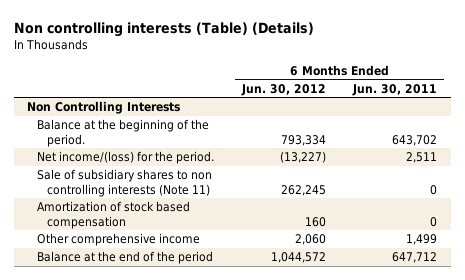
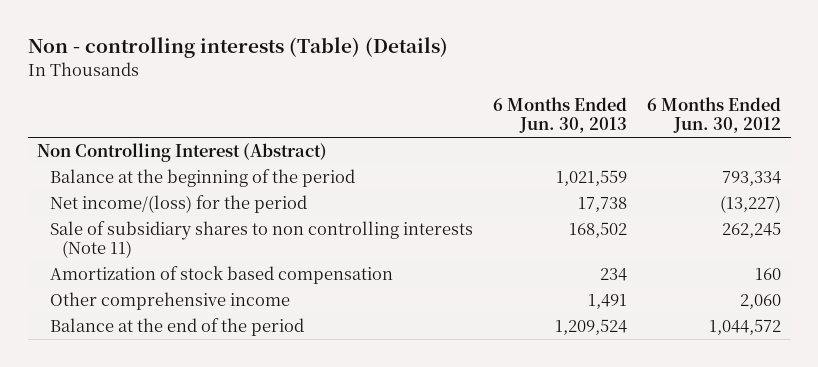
[13,21,314,37] Non controlling interests (Table) (Details) -> [27,37,448,59] Non - controlling interests (Table) (Details)
[352,83,438,96] Jun. 30, 2011 -> none
none -> [492,97,627,134] 6 Months Ended Jun. 30, 2013
[27,101,181,115] Non Controlling Interests -> [37,143,328,163] Non Controlling Interest (Abstract)
[37,119,210,147] Balance at the beginning of the period. -> [49,169,355,188] Balance at the beginning of the period
[37,151,215,165] Net income/(loss) for the period. -> [49,195,307,214] Net income/(loss) for the period

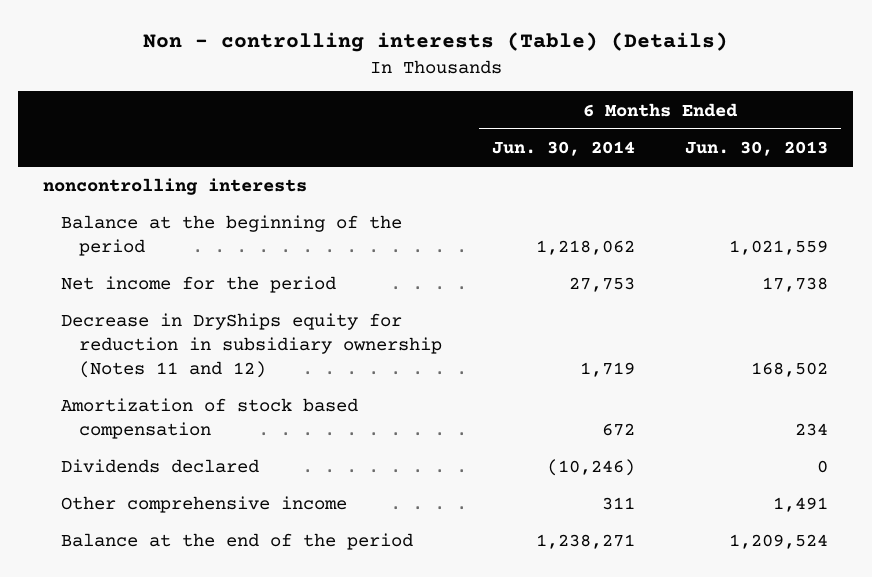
[646,97,781,134] 6 Months Ended Jun. 30, 2012 -> none
none -> [491,141,635,157] Jun. 30, 2014
[37,143,328,163] Non Controlling Interest (Abstract) -> none
none -> [43,178,308,196] noncontrolling interests
[49,195,307,214] Net income/(loss) for the period -> [60,276,336,294] Net income for the period
[49,221,473,259] Sale of subsidiary shares to non controlling interests (Note 11) -> [60,313,442,378] Decrease in DryShips equity for reduction in subsidiary ownership (Notes 11 and 12)
none -> [60,459,259,474] Dividends declared

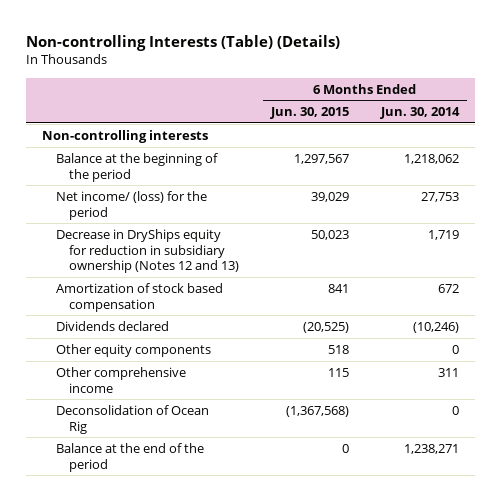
[142,32,728,53] Non - controlling interests (Table) (Details) -> [26,34,341,51] Non-controlling Interests (Table) (Details)
[685,141,829,157] Jun. 30, 2013 -> none
none -> [269,107,349,120] Jun. 30, 2015
[43,178,308,196] noncontrolling interests -> [42,129,209,143] Non-controlling interests
[60,276,336,294] Net income for the period -> [55,190,207,220] Net income/ (loss) for the period
[60,313,442,378] Decrease in DryShips equity for reduction in subsidiary ownership (Notes 11 and 12) -> [55,228,239,274] Decrease in DryShips equity for reduction in subsidiary ownership (Notes 12 and 13)
none -> [55,343,211,357] Other equity components
none -> [55,404,209,434] Deconsolidation of Ocean Rig

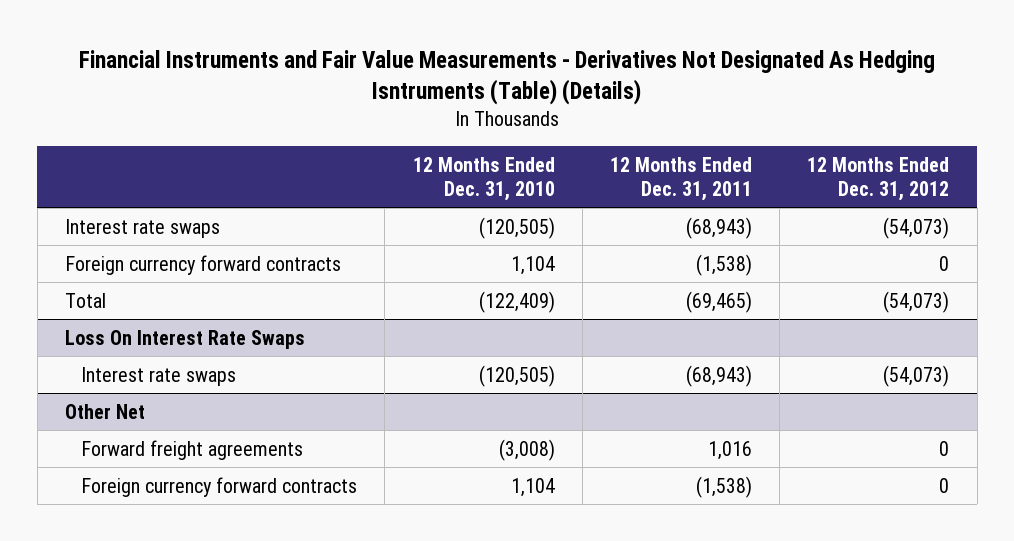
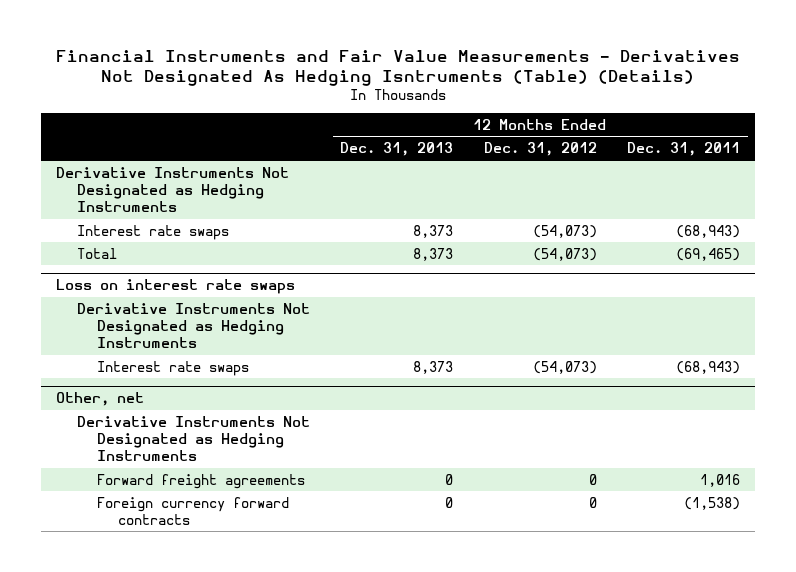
[412,157,555,201] 12 Months Ended Dec. 31, 2010 -> none
none -> [340,142,454,157] Dec. 31, 2013
none -> [56,166,290,213] Derivative Instruments Not Designated as Hedging Instruments
[64,254,341,275] Foreign currency forward contracts -> none
[64,329,305,349] Loss On Interest Rate Swaps -> [56,279,296,295] Loss on interest rate swaps
none -> [76,302,310,349] Derivative Instruments Not Designated as Hedging Instruments
[64,403,145,419] Other Net -> [56,392,145,407] Other, net
none -> [76,415,310,462] Derivative Instruments Not Designated as Hedging Instruments

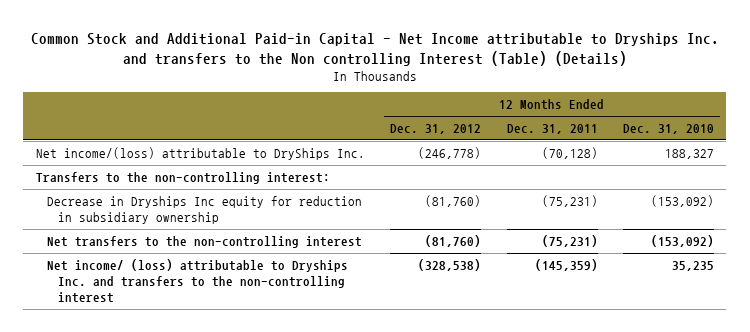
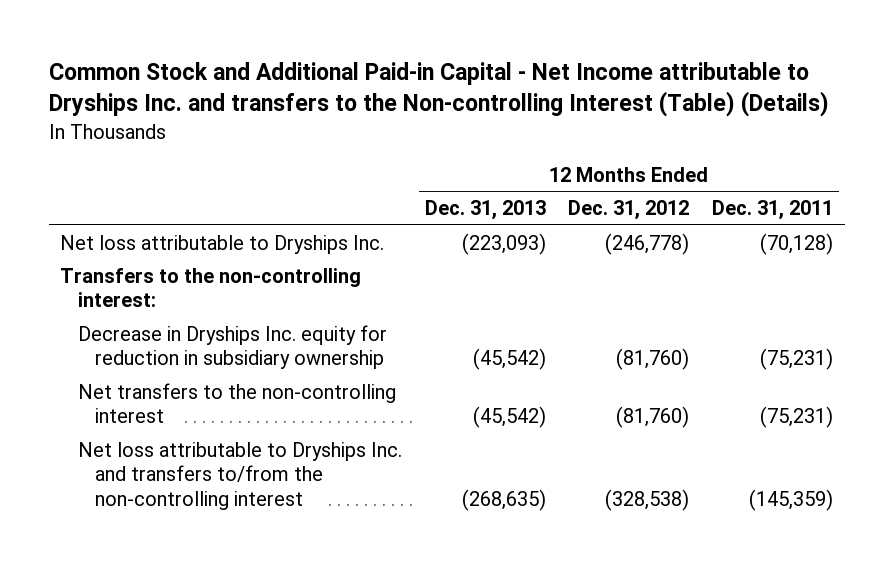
[30,33,719,66] Common Stock and Additional Paid-in Capital - Net Income attributable to Dryships Inc. and transfers to the Non controlling Interest (Table) (Details) -> [48,62,829,118] Common Stock and Additional Paid-in Capital - Net Income attributable to Dryships Inc. and transfers to the Non-controlling Interest (Table) (Details)
[622,123,714,134] Dec. 31, 2010 -> none
none -> [424,200,546,221] Dec. 31, 2013
[36,146,366,160] Net income/(loss) attributable to DryShips Inc. -> [60,234,385,254] Net loss attributable to Dryships Inc.
[47,195,363,225] Decrease in Dryships Inc equity for reduction in subsidiary ownership -> [77,324,387,370] Decrease in Dryships Inc. equity for reduction in subsidiary ownership
[47,258,349,304] Net income/ (loss) attributable to Dryships Inc. and transfers to the non-controlling interest -> [77,441,402,511] Net loss attributable to Dryships Inc. and transfers to/from the non-controlling interest

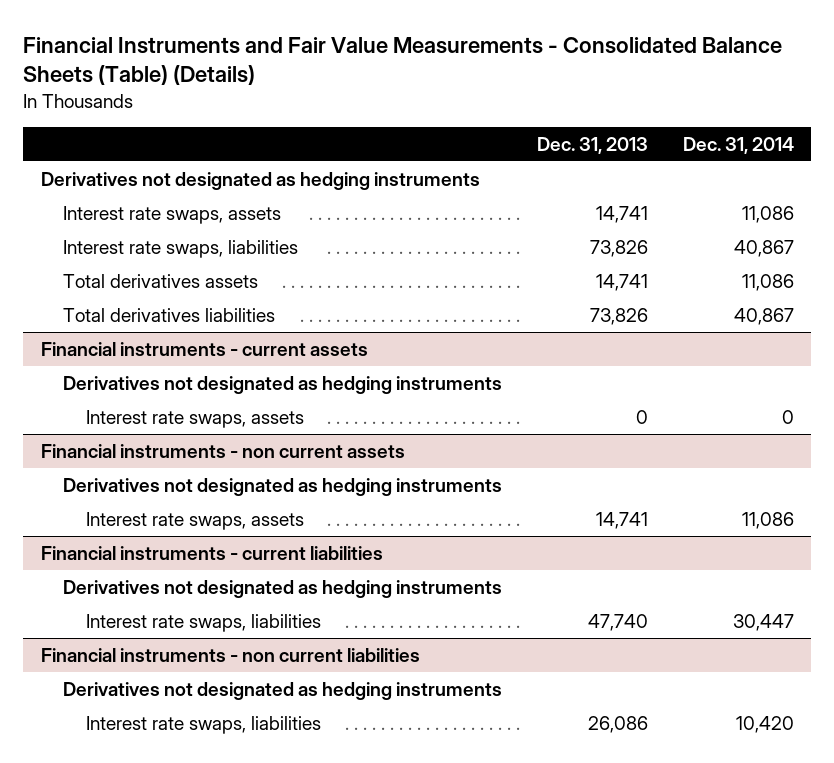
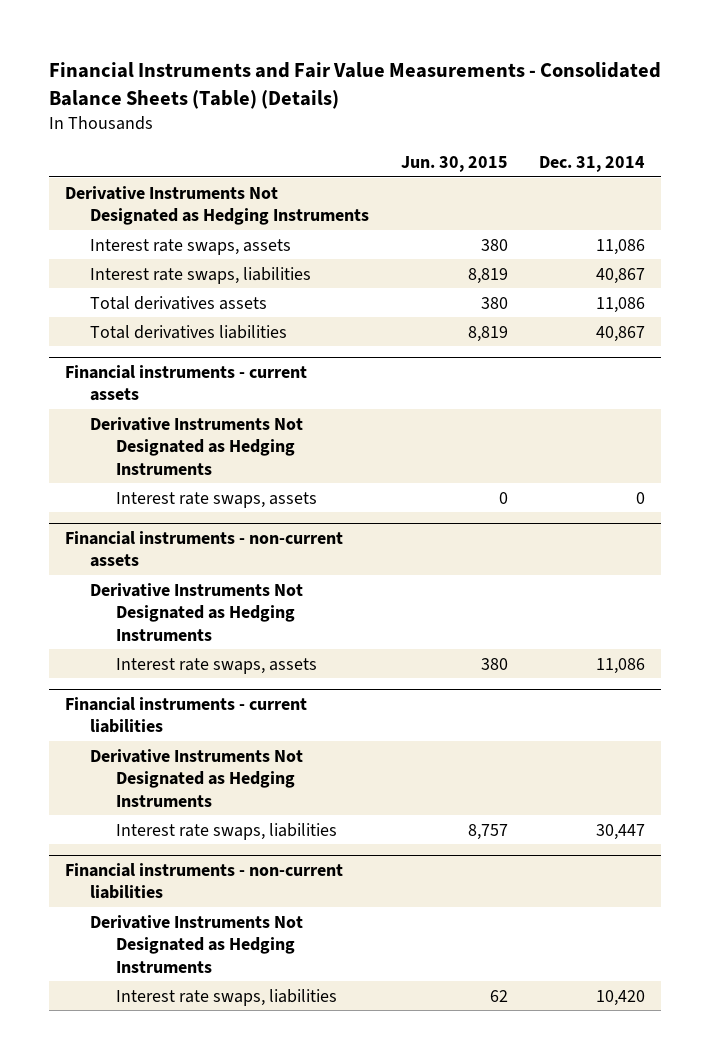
[537,136,649,154] Dec. 31, 2013 -> none
none -> [400,155,508,172] Jun. 30, 2015
[40,171,480,190] Derivatives not designated as hedging instruments -> [64,185,370,226] Derivative Instruments Not Designated as Hedging Instruments
[63,375,503,394] Derivatives not designated as hedging instruments -> [90,416,304,475] Derivative Instruments Not Designated as Hedging Instruments
[40,443,405,458] Financial instruments - non current assets -> [64,530,343,568] Financial instruments - non-current assets
[63,477,503,496] Derivatives not designated as hedging instruments -> [90,582,304,641] Derivative Instruments Not Designated as Hedging Instruments
[63,579,503,598] Derivatives not designated as hedging instruments -> [90,748,304,807] Derivative Instruments Not Designated as Hedging Instruments
[40,647,420,662] Financial instruments - non current liabilities -> [64,862,343,900] Financial instruments - non-current liabilities
[63,681,503,700] Derivatives not designated as hedging instruments -> [90,914,304,973] Derivative Instruments Not Designated as Hedging Instruments

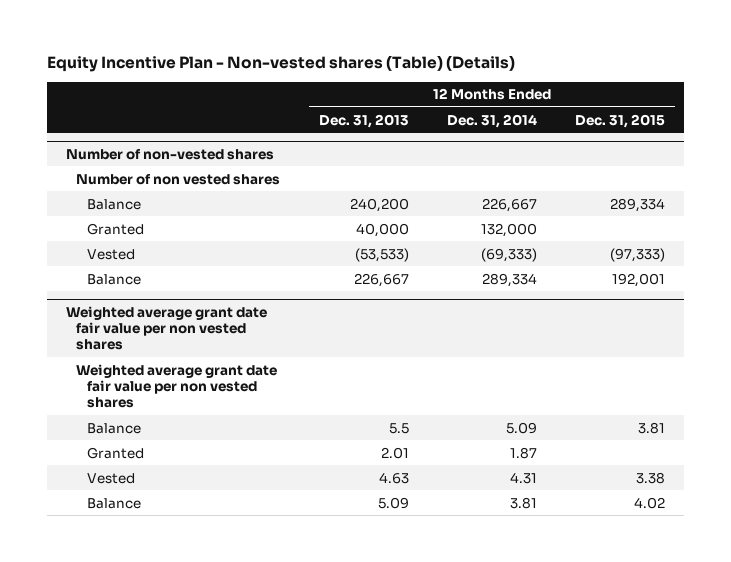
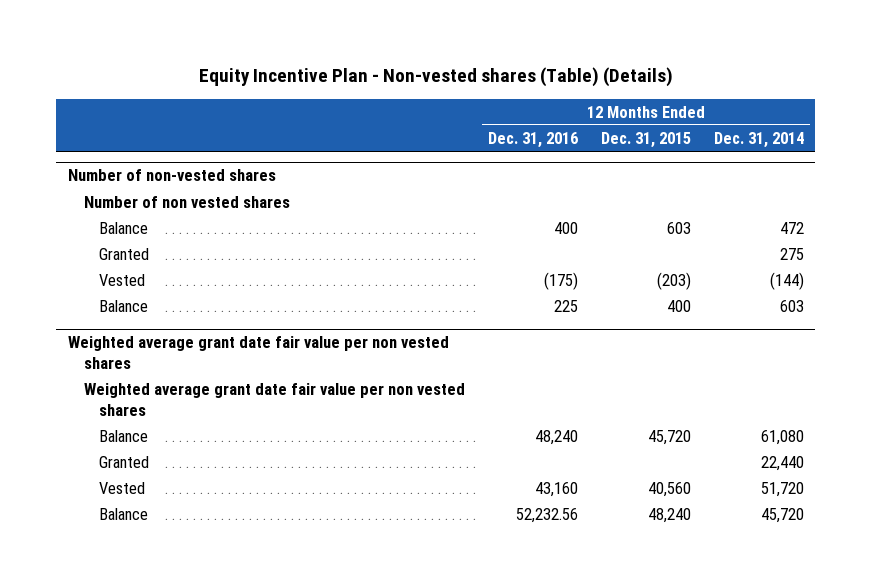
[318,113,409,128] Dec. 31, 2013 -> none
none -> [487,131,578,148] Dec. 31, 2016
[481,197,537,212] 226,667 -> [779,221,804,234] 472
[609,197,665,212] 289,334 -> [666,221,691,234] 603
[480,222,537,237] 132,000 -> [779,247,804,260] 275
[480,247,537,262] (69,333) -> [769,271,804,290] (144)
[609,247,665,262] (97,333) -> [656,271,691,290] (203)
[481,272,537,287] 289,334 -> [779,299,804,312] 603
[611,272,665,287] 192,001 -> [666,299,691,312] 400
[505,421,537,434] 5.09 -> [760,429,804,445] 61,080
[637,421,665,434] 3.81 -> [647,429,691,445] 45,720
[509,446,537,459] 1.87 -> [760,455,804,471] 22,440
[509,471,537,484] 4.31 -> [760,481,804,497] 51,720
[635,471,665,484] 3.38 -> [647,481,691,497] 40,560
[509,496,537,509] 3.81 -> [760,507,804,523] 45,720
[633,496,665,509] 4.02 -> [647,507,691,523] 48,240

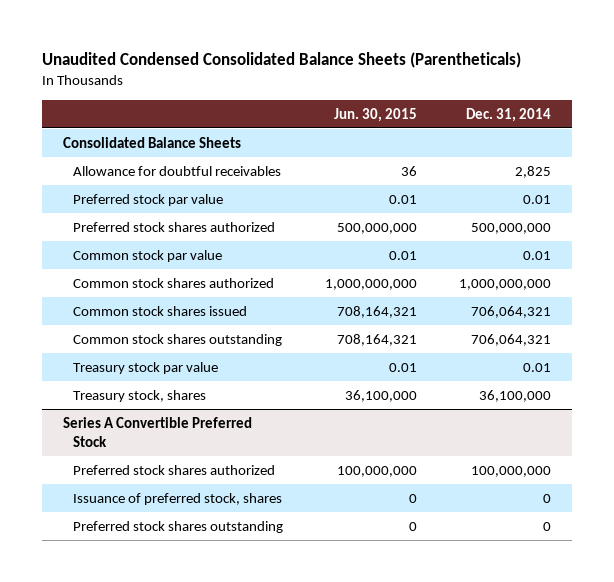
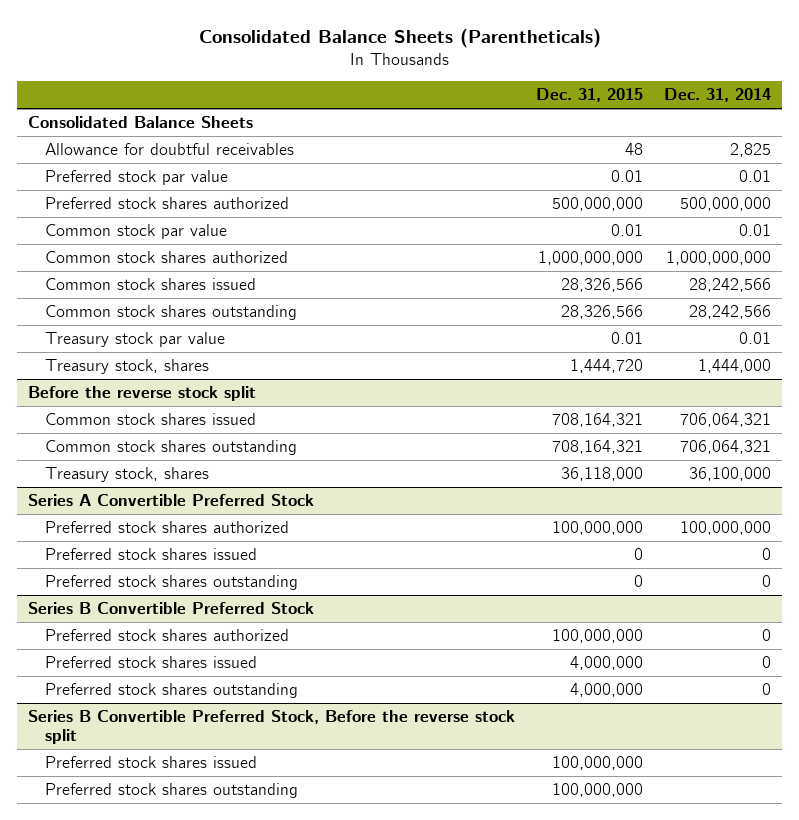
[41,51,521,68] Unaudited Condensed Consolidated Balance Sheets (Parentheticals) -> [198,27,601,48] Consolidated Balance Sheets (Parentheticals)
[334,107,418,122] Jun. 30, 2015 -> none
none -> [536,88,644,103] Dec. 31, 2015
none -> [45,278,257,291] Common stock shares issued
none -> [45,305,298,321] Common stock shares outstanding
[73,361,219,374] Treasury stock par value -> [45,332,226,348] Treasury stock par value
none -> [45,359,210,375] Treasury stock, shares
none -> [27,386,256,402] Before the reverse stock split
[73,492,283,505] Issuance of preferred stock, shares -> [45,548,258,561] Preferred stock shares issued
none -> [27,602,314,615] Series B Convertible Preferred Stock
none -> [45,629,290,642] Preferred stock shares authorized
none -> [45,656,258,669] Preferred stock shares issued
none -> [45,683,299,699] Preferred stock shares outstanding
none -> [27,710,515,745] Series B Convertible Preferred Stock, Before the reverse stock split
none -> [45,756,258,769] Preferred stock shares issued
none -> [45,783,299,799] Preferred stock shares outstanding

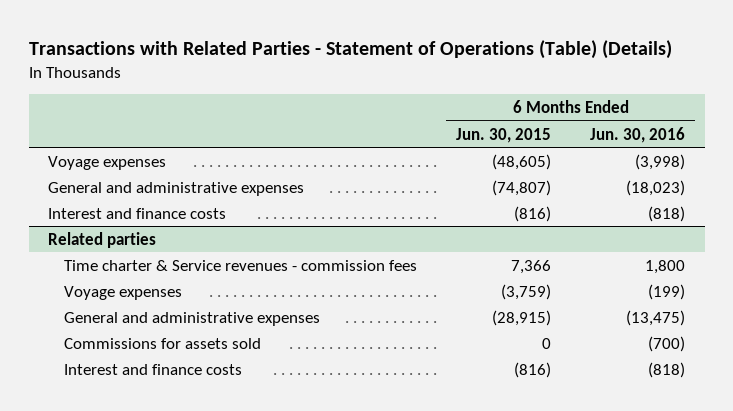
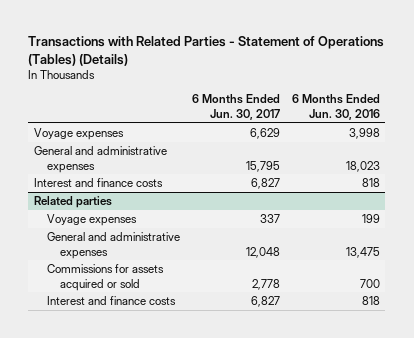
[28,39,672,59] Transactions with Related Parties - Statement of Operations (Table) (Details) -> [28,35,385,66] Transactions with Related Parties - Statement of Operations (Tables) (Details)
[456,127,552,143] Jun. 30, 2015 -> none
none -> [191,94,280,120] 6 Months Ended Jun. 30, 2017
[635,153,686,170] (3,998) -> [348,128,380,140] 3,998
[626,179,686,196] (18,023) -> [345,160,380,172] 18,023
[648,205,686,222] (818) -> [361,178,380,188] 818
[64,259,418,271] Time charter & Service revenues - commission fees -> none
[648,283,686,300] (199) -> [361,214,380,224] 199
[626,309,686,326] (13,475) -> [345,246,380,258] 13,475
[64,337,262,349] Commissions for assets sold -> [47,264,165,291] Commissions for assets acquired or sold
[648,335,686,352] (700) -> [359,278,380,288] 700
[648,361,686,378] (818) -> [361,296,380,306] 818

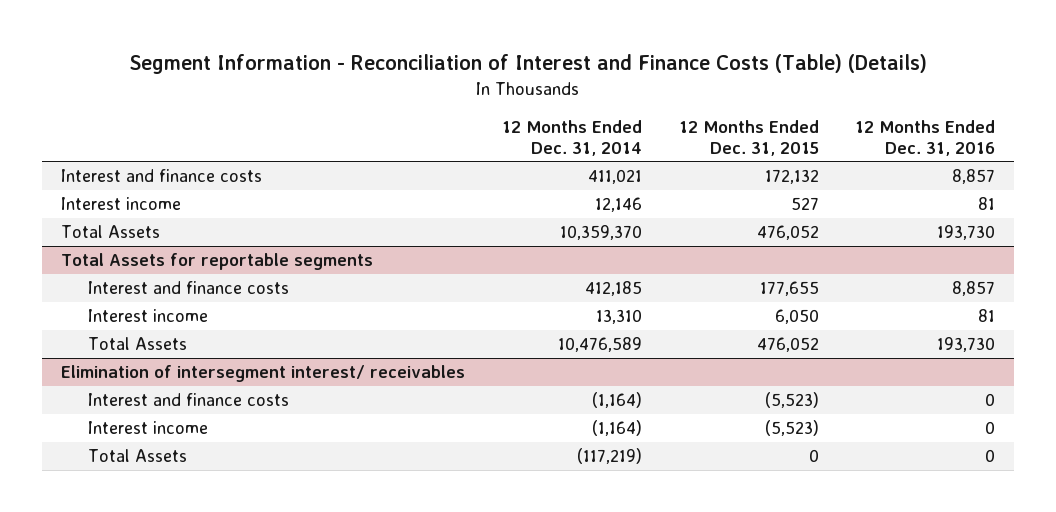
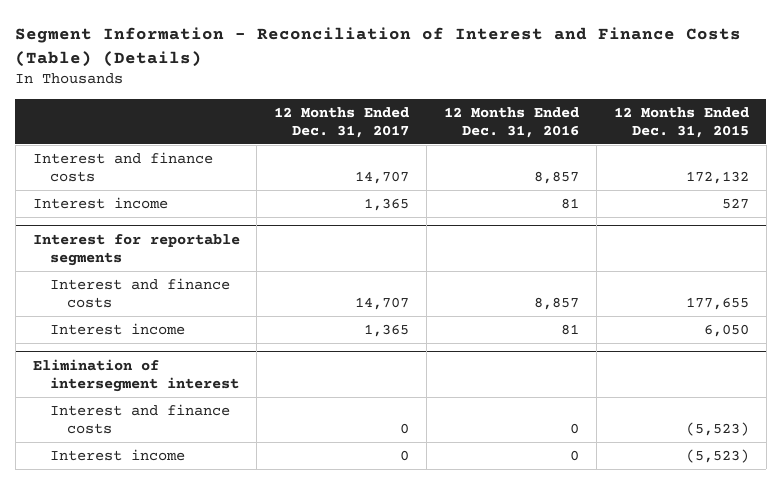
[501,119,642,156] 12 Months Ended Dec. 31, 2014 -> none
none -> [274,106,410,138] 12 Months Ended Dec. 31, 2017
[60,225,160,239] Total Assets -> none
[60,253,373,271] Total Assets for reportable segments -> [32,233,240,266] Interest for reportable segments
[88,337,188,351] Total Assets -> none
[60,365,465,383] Elimination of intersegment interest/ receivables -> [32,358,239,392] Elimination of intersegment interest
[88,449,188,463] Total Assets -> none

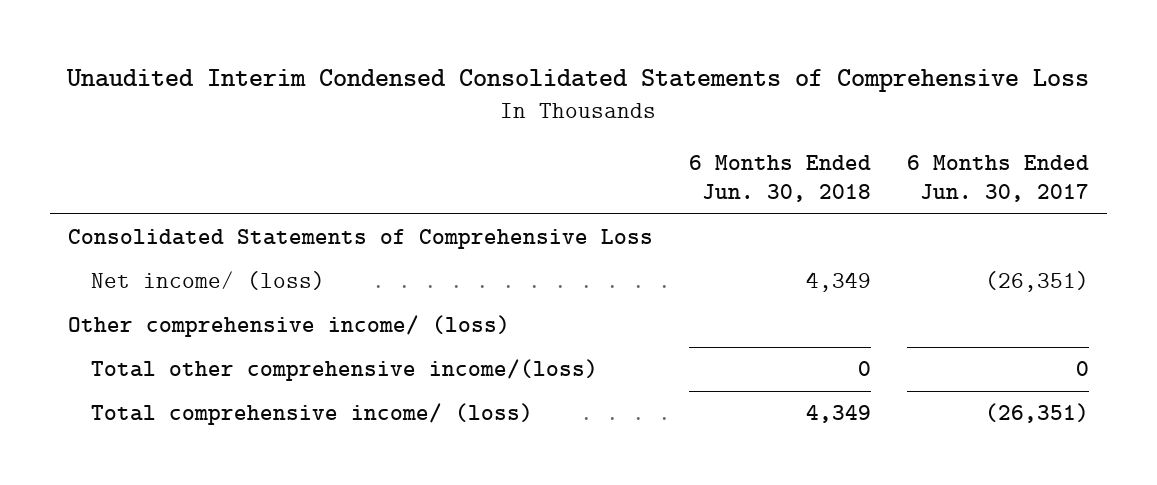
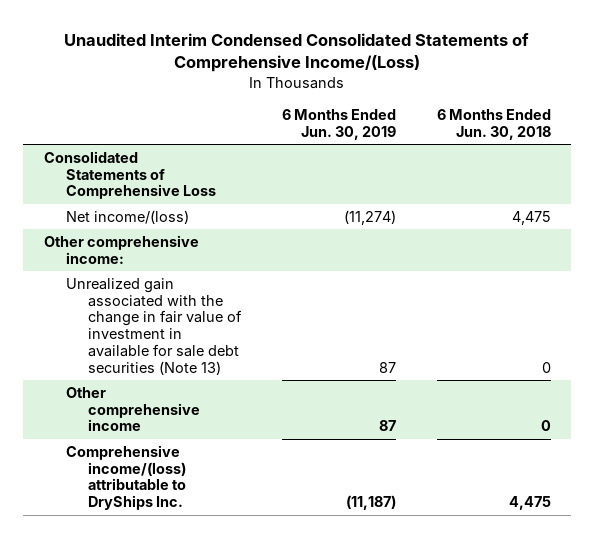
[66,69,1090,93] Unaudited Interim Condensed Consolidated Statements of Comprehensive Loss -> [64,32,530,73] Unaudited Interim Condensed Consolidated Statements of Comprehensive Income/(Loss)
[906,155,1089,202] 6 Months Ended Jun. 30, 2017 -> none
none -> [281,109,396,140] 6 Months Ended Jun. 30, 2019
[90,271,325,291] Net income/ (loss) -> [65,209,189,224] Net income/(loss)
[805,272,871,293] 4,349 -> [511,210,551,225] 4,475
[67,315,510,338] Other comprehensive income/ (loss) -> [43,234,199,264] Other comprehensive income:
none -> [65,277,243,376] Unrealized gain associated with the change in fair value of investment in available for sale debt securities (Note 13)
[90,359,598,382] Total other comprehensive income/(loss) -> [65,386,201,432] Other comprehensive income
[90,403,533,426] Total comprehensive income/ (loss) -> [65,444,187,511] Comprehensive income/(loss) attributable to DryShips Inc.
[805,405,871,424] 4,349 -> [508,496,551,511] 4,475

